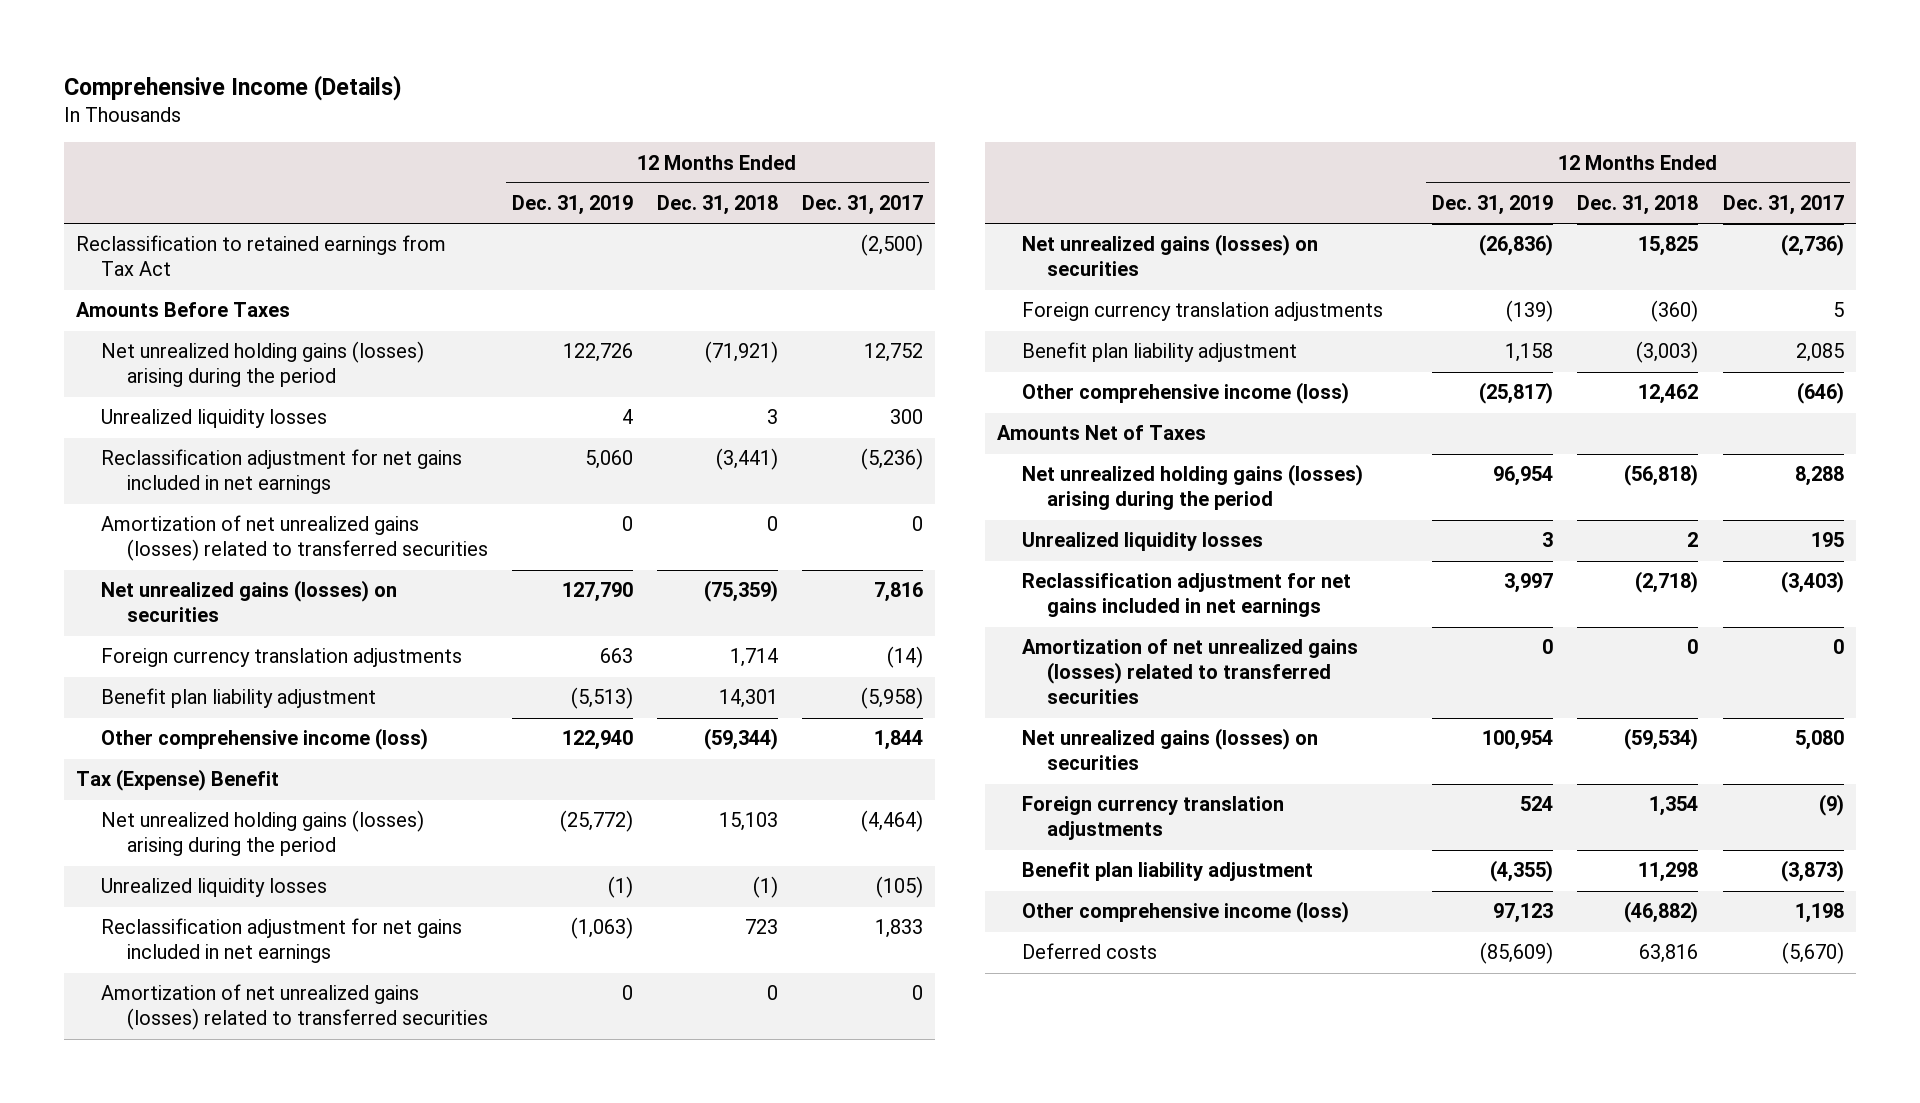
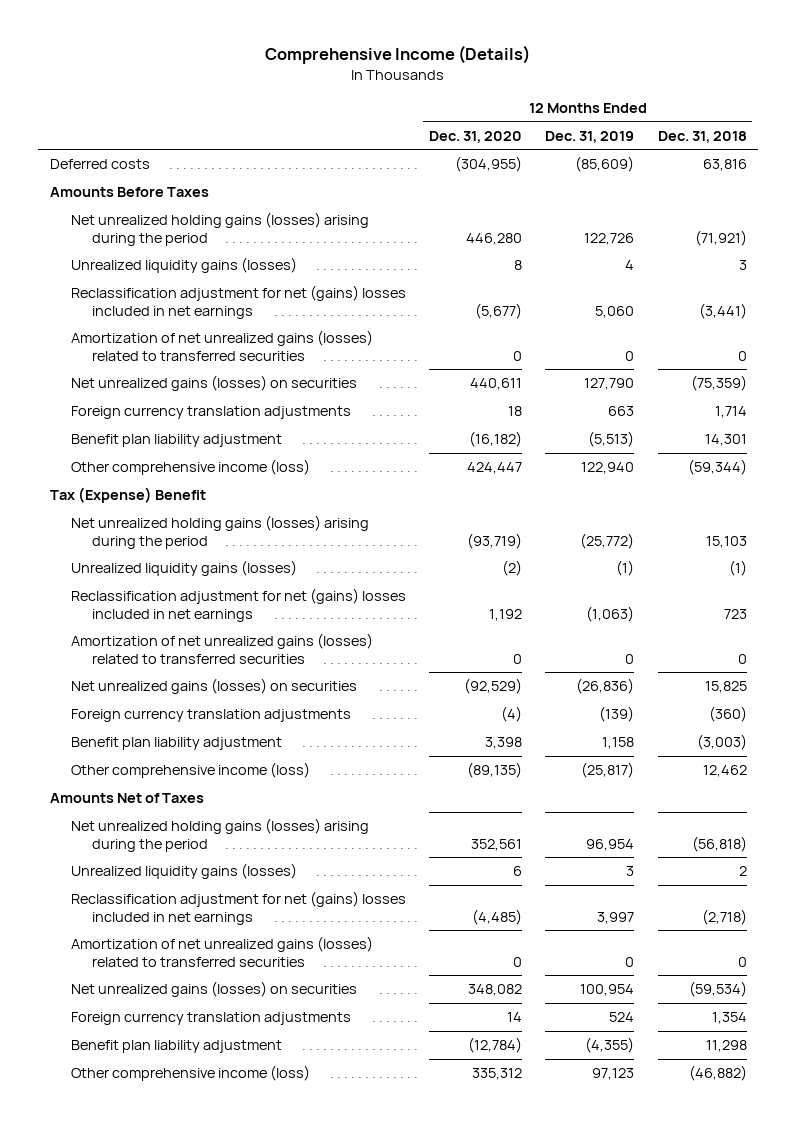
[801,195,923,216] Dec. 31, 2017 -> none
none -> [429,130,523,143] Dec. 31, 2020
[76,235,447,277] Reclassification to retained earnings from Tax Act -> none
[1022,943,1158,960] Deferred costs -> [49,159,150,170] Deferred costs
[101,409,328,429] Unrealized liquidity losses -> [70,257,297,274] Unrealized liquidity gains (losses)
[101,449,463,495] Reclassification adjustment for net gains included in net earnings -> [70,285,406,319] Reclassification adjustment for net (gains) losses included in net earnings
[101,878,328,898] Unrealized liquidity losses -> [70,560,297,577] Unrealized liquidity gains (losses)
[101,918,463,964] Reclassification adjustment for net gains included in net earnings -> [70,588,406,622] Reclassification adjustment for net (gains) losses included in net earnings
[1022,532,1264,552] Unrealized liquidity losses -> [70,863,297,880] Unrealized liquidity gains (losses)
[1022,573,1352,618] Reclassification adjustment for net gains included in net earnings -> [70,891,406,925] Reclassification adjustment for net (gains) losses included in net earnings

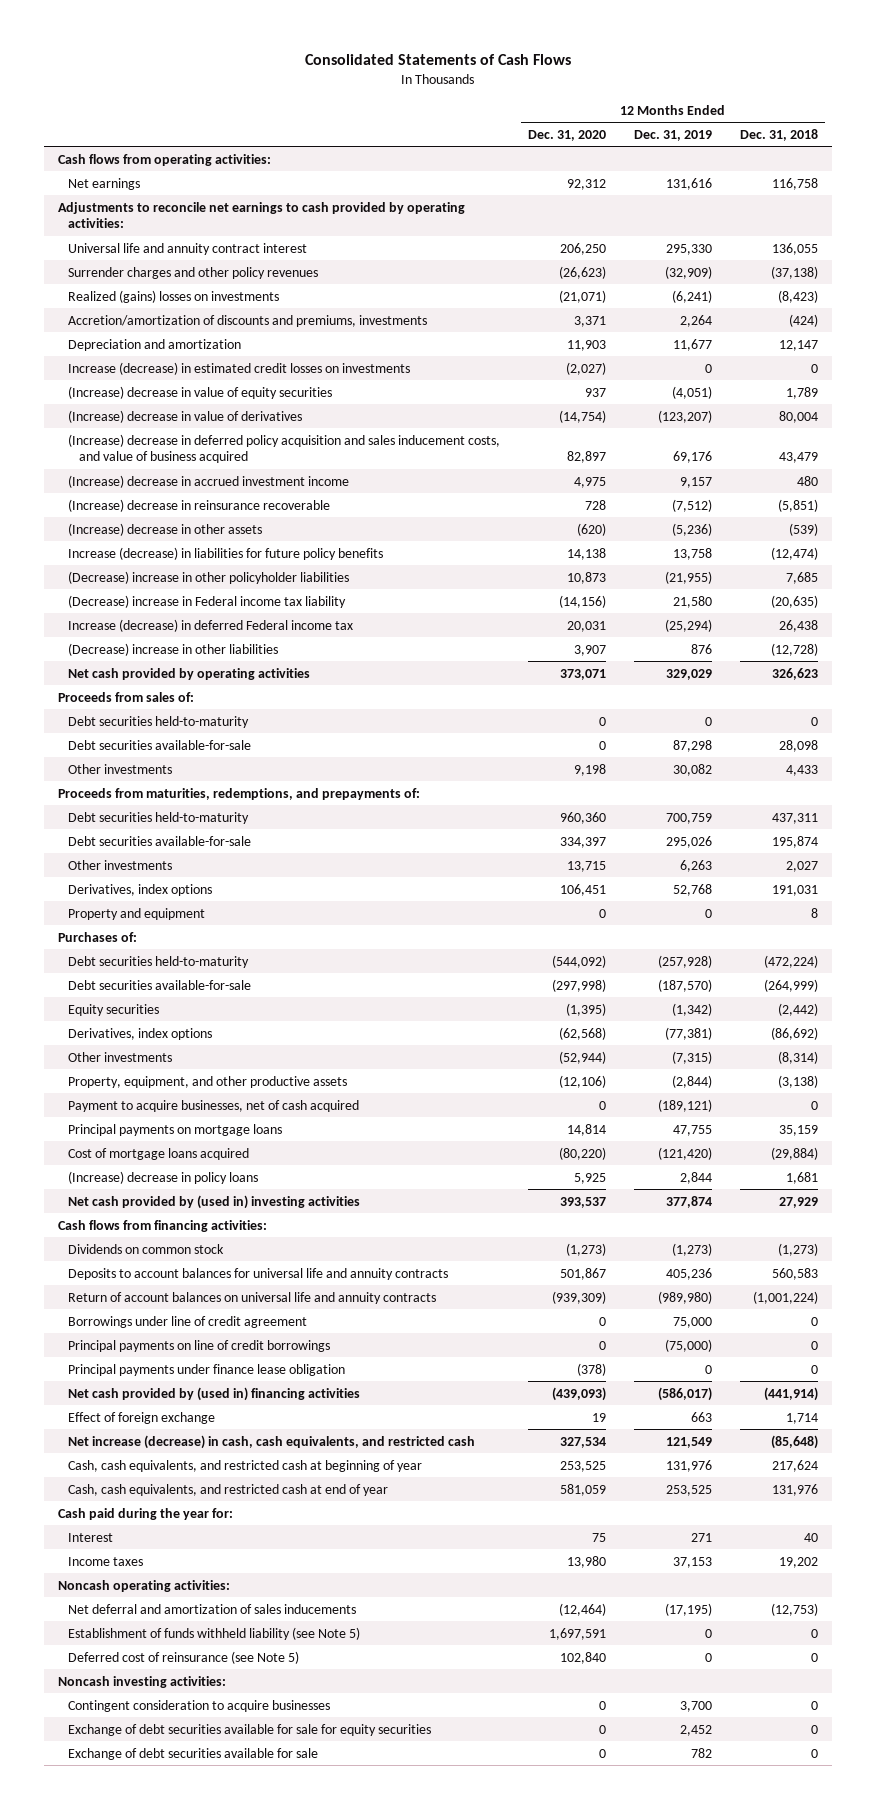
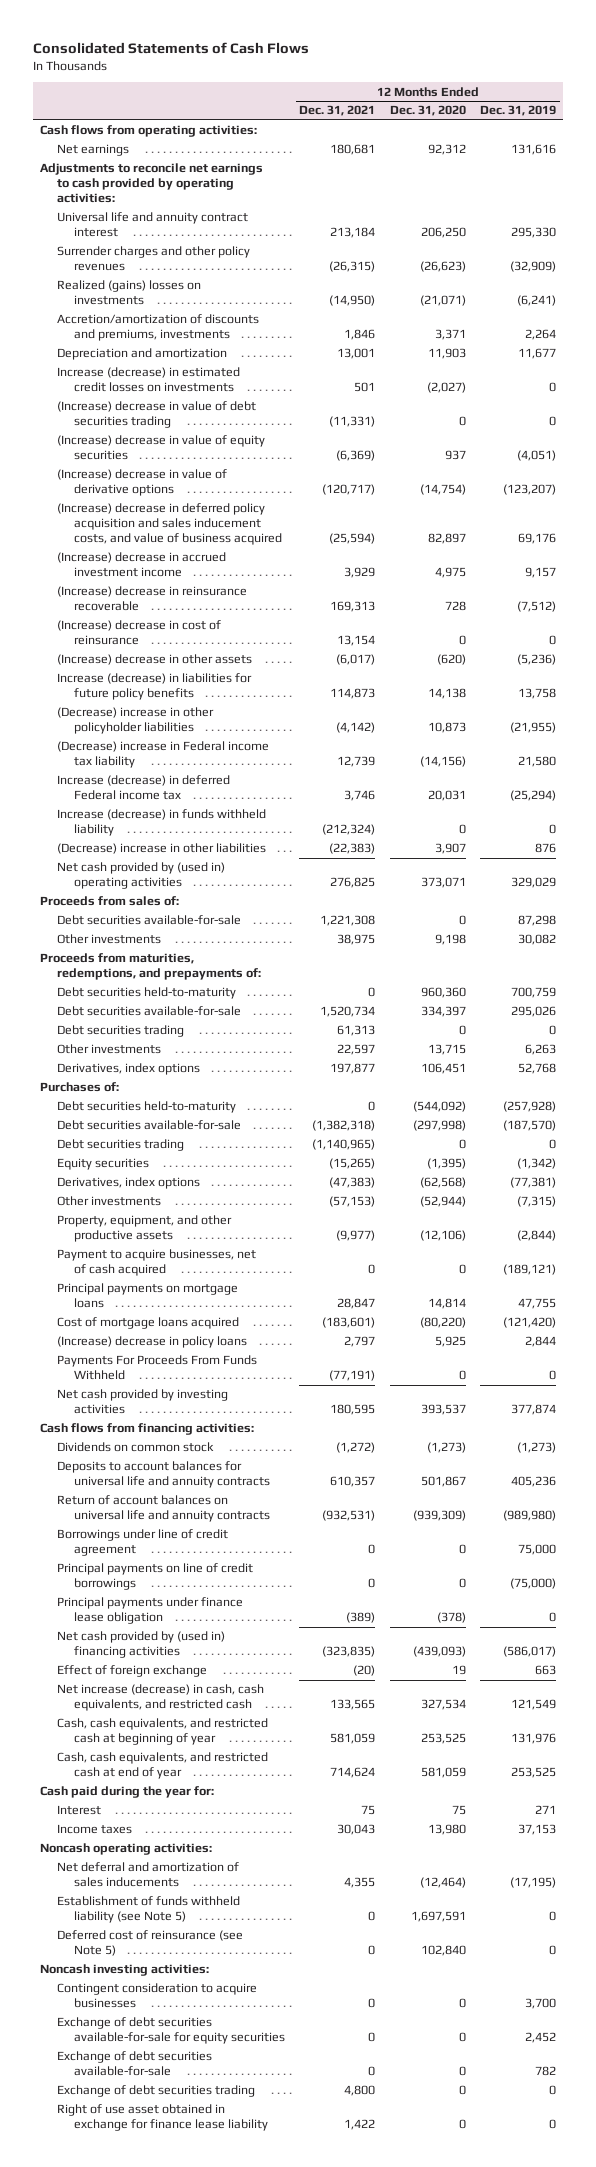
[739,128,818,141] Dec. 31, 2018 -> none
none -> [299,105,376,117] Dec. 31, 2021
none -> [57,401,257,429] (Increase) decrease in value of debt securities trading
[68,409,303,423] (Increase) decrease in value of derivatives -> [57,469,228,497] (Increase) decrease in value of derivative options
none -> [57,620,222,646] (Increase) decrease in cost of reinsurance
none -> [57,809,267,837] Increase (decrease) in funds withheld liability
[68,667,311,680] Net cash provided by operating activities -> [57,862,226,890] Net cash provided by (used in) operating activities
[68,715,250,728] Debt securities held-to-maturity -> none
none -> [57,1025,185,1038] Debt securities trading
[68,907,206,920] Property and equipment -> none
none -> [57,1139,185,1152] Debt securities trading
none -> [57,1355,258,1381] Payments For Proceeds From Funds Withheld
[68,1194,361,1209] Net cash provided by (used in) investing activities -> [57,1389,229,1415] Net cash provided by investing activities
[68,1723,432,1736] Exchange of debt securities available for sale for equity securities -> [57,2017,285,2045] Exchange of debt securities available-for-sale for equity securities
[68,1747,319,1760] Exchange of debt securities available for sale -> [57,2051,213,2077] Exchange of debt securities available-for-sale
none -> [57,2085,256,2098] Exchange of debt securities trading
none -> [57,2104,268,2132] Right of use asset obtained in exchange for finance lease liability

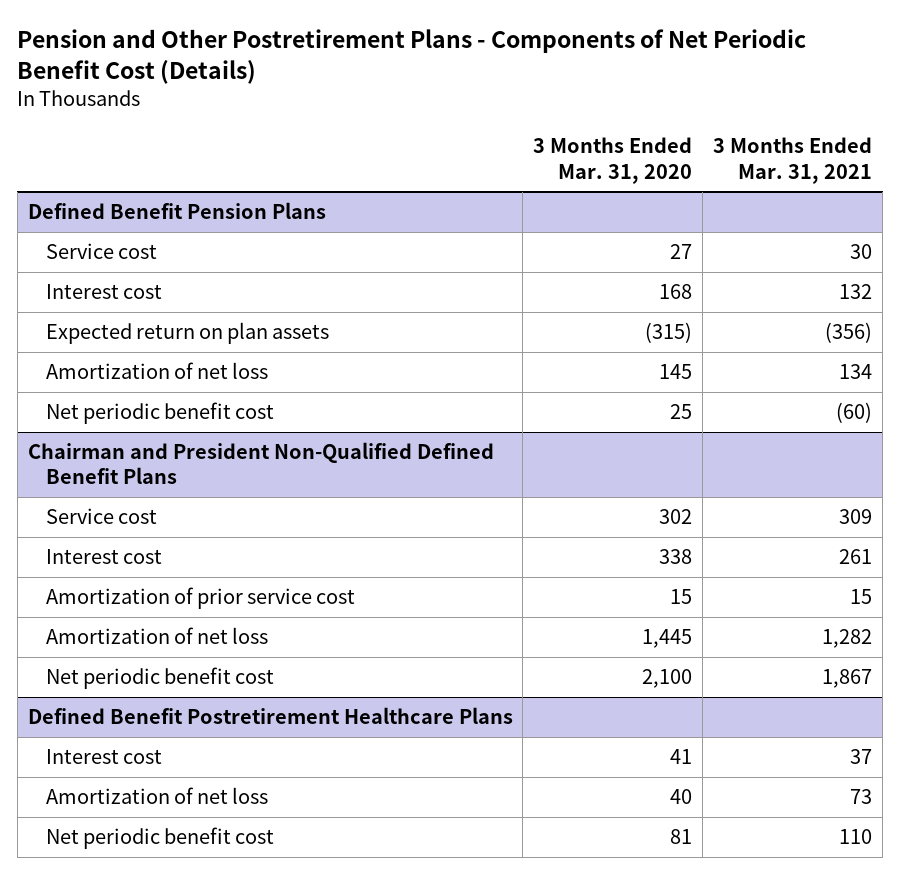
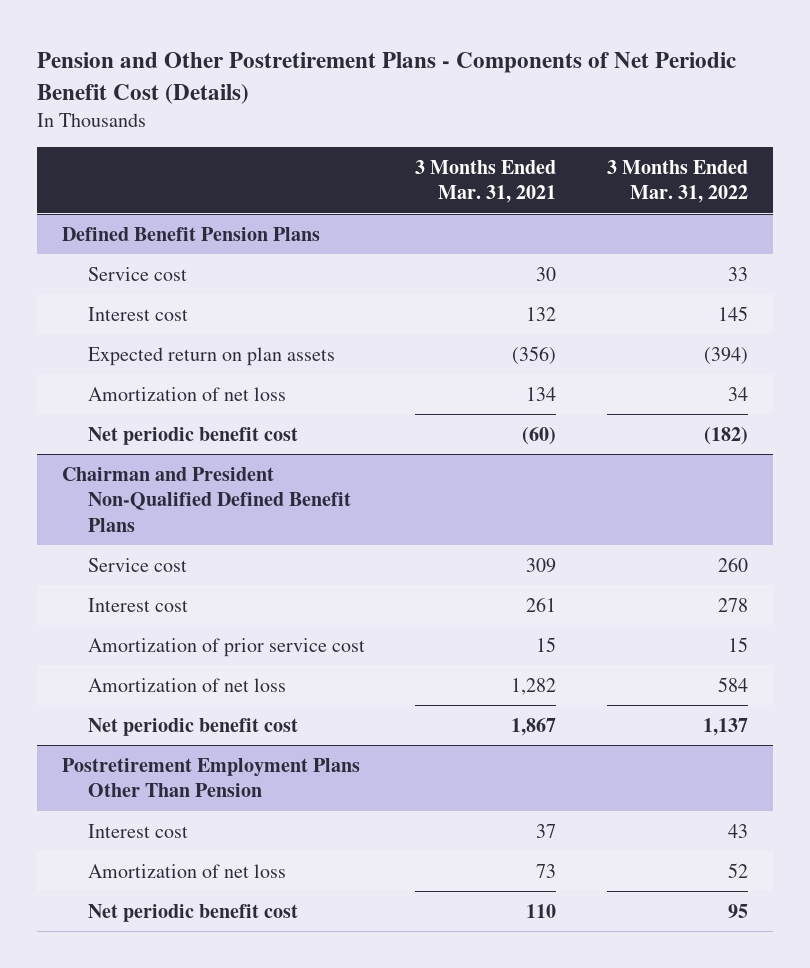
[533,137,693,184] 3 Months Ended Mar. 31, 2020 -> none
none -> [606,159,748,204] 3 Months Ended Mar. 31, 2022
[27,707,513,725] Defined Benefit Postretirement Healthcare Plans -> [62,757,361,798] Postretirement Employment Plans Other Than Pension

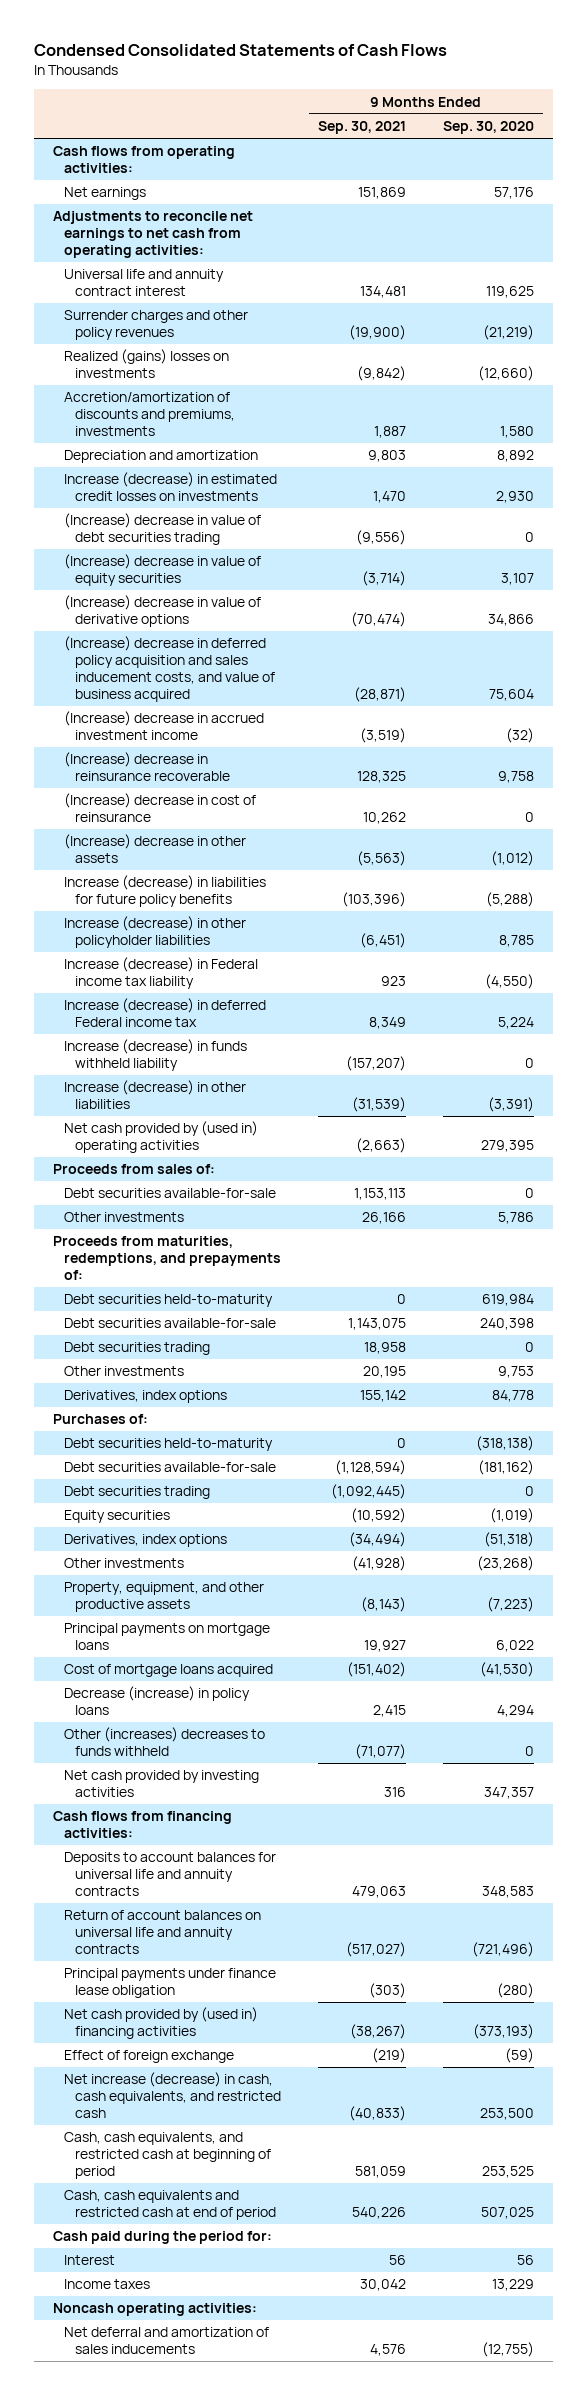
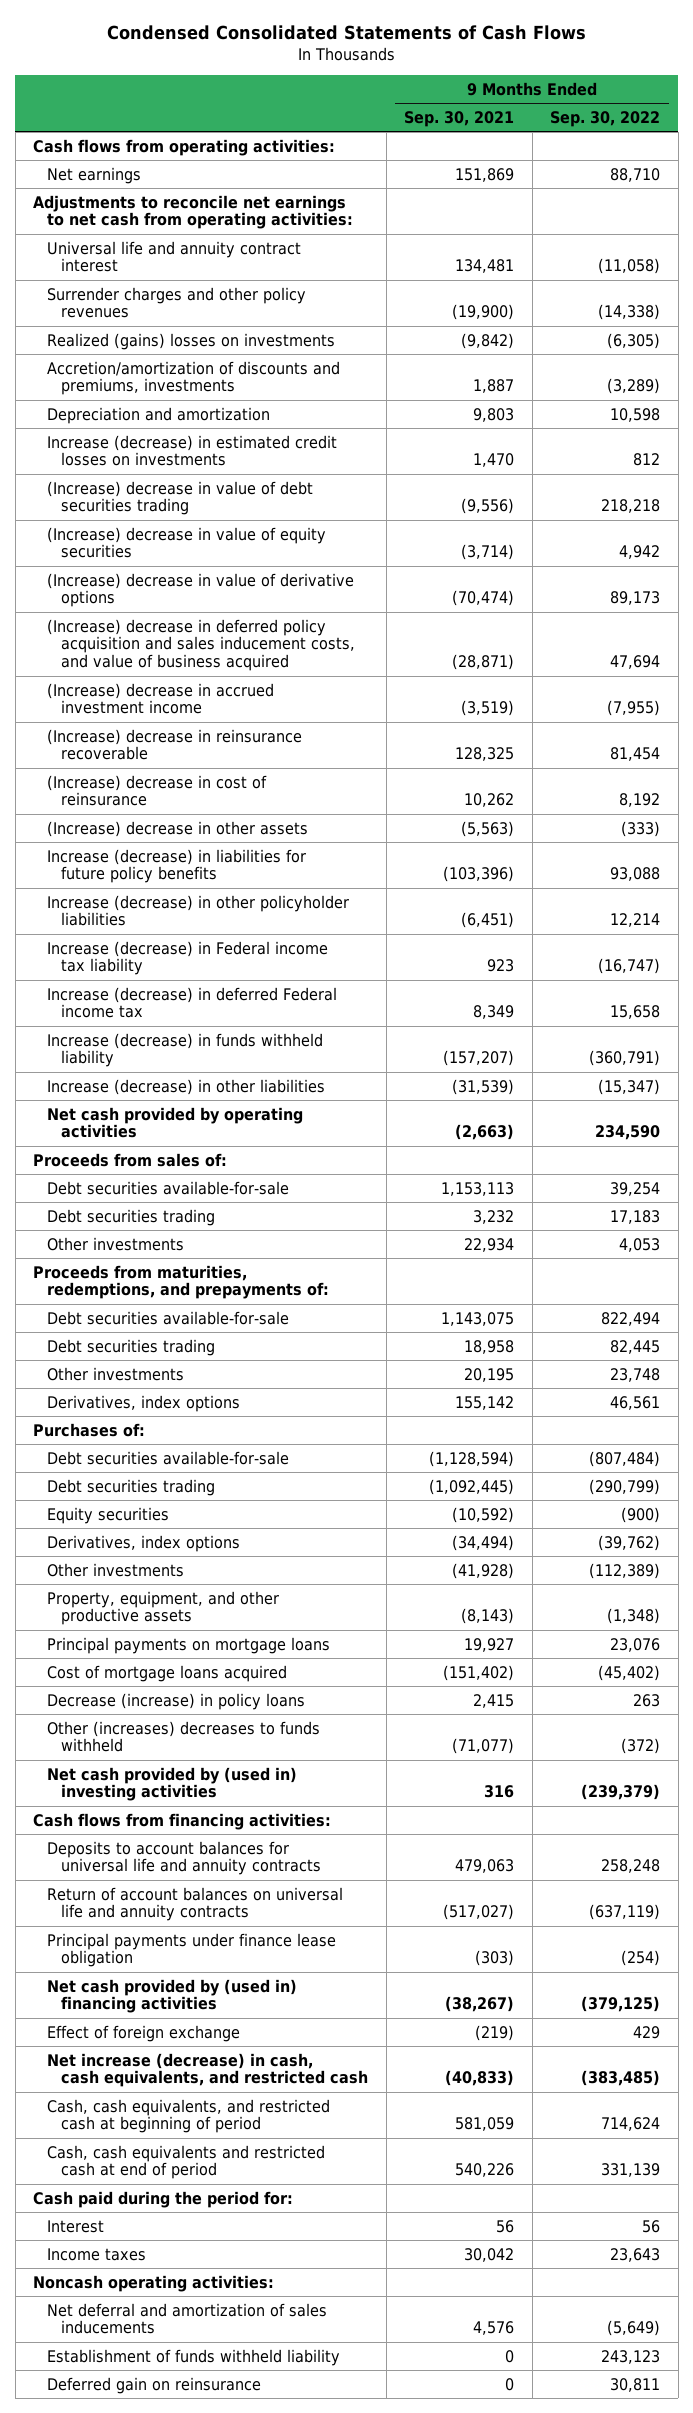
[443,121,535,135] Sep. 30, 2020 -> none
none -> [550,110,661,127] Sep. 30, 2022
[63,1121,258,1154] Net cash provided by (used in) operating activities -> [47,1106,304,1139] Net cash provided by operating activities
none -> [47,1208,216,1226] Debt securities trading
[361,1212,406,1225] 26,166 -> [464,1237,515,1252] 22,934
[63,1294,273,1308] Debt securities held-to-maturity -> none
[63,1438,273,1452] Debt securities held-to-maturity -> none
[63,1770,259,1798] Net cash provided by investing activities -> [47,1766,298,1802] Net cash provided by (used in) investing activities
none -> [47,2348,341,2366] Establishment of funds withheld liability
none -> [47,2376,262,2394] Deferred gain on reinsurance

